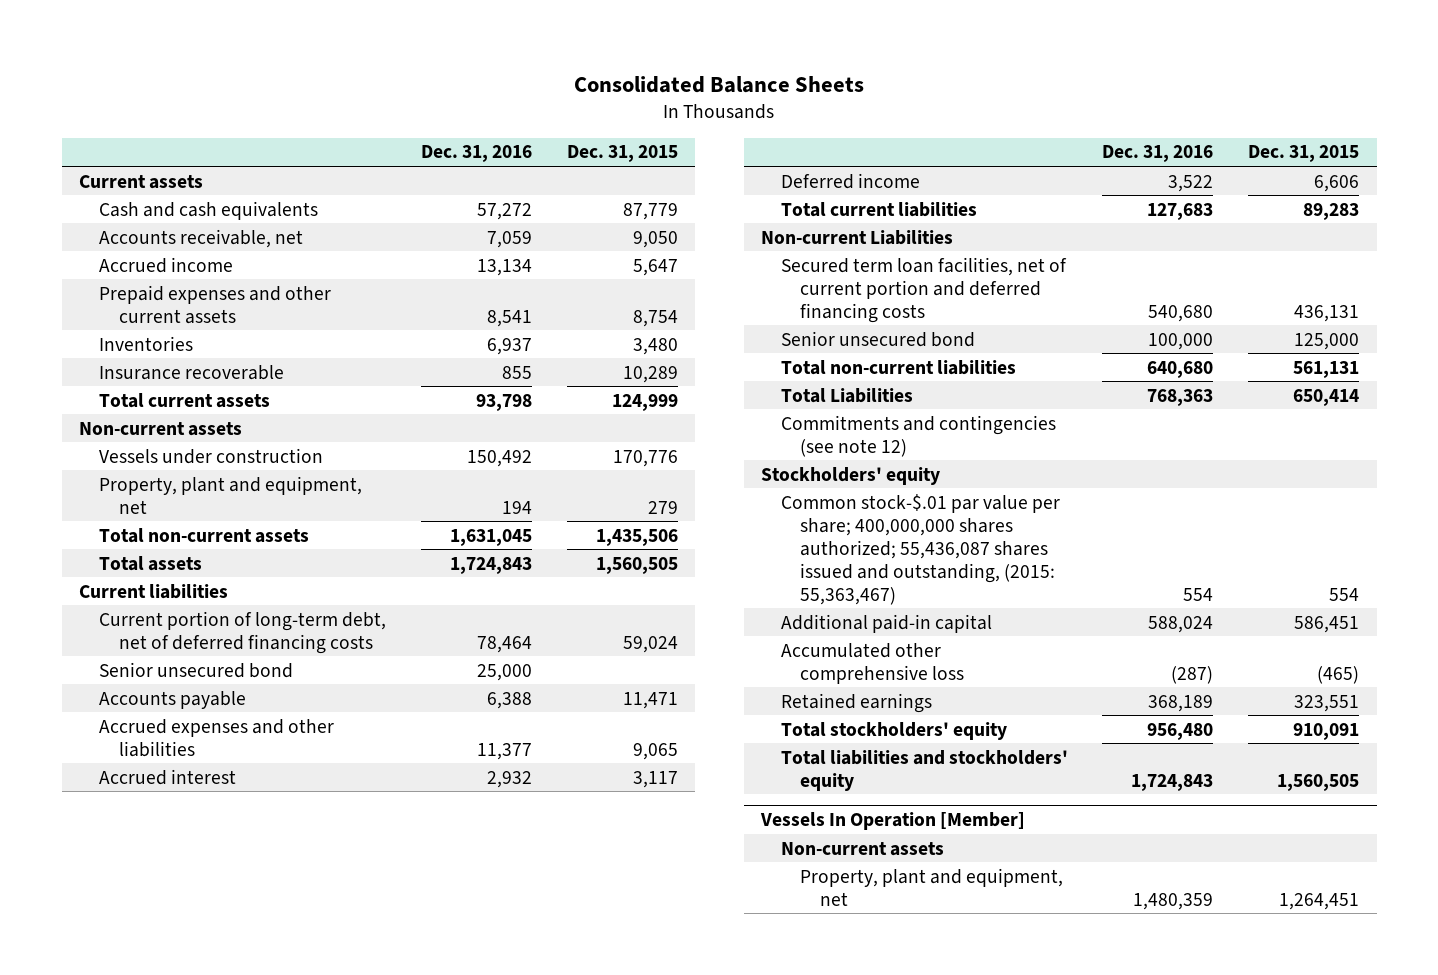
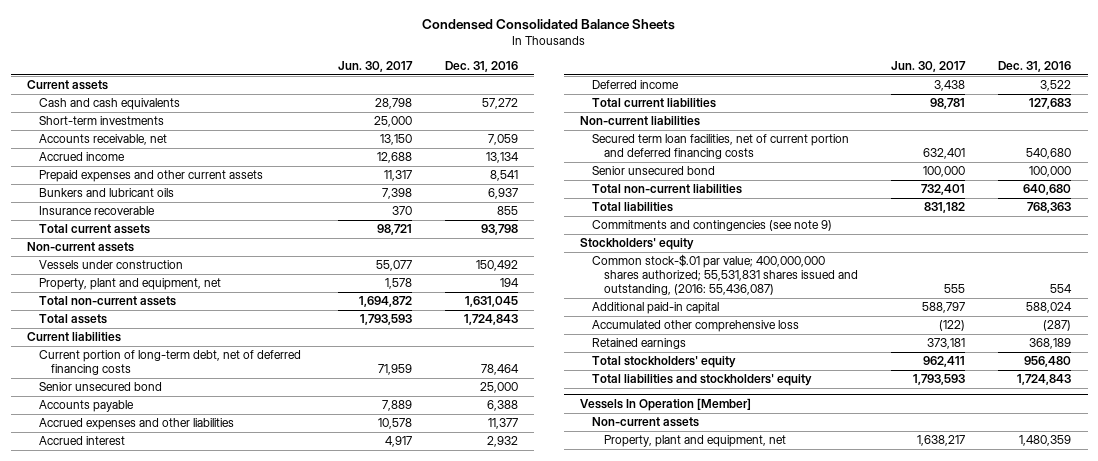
[574,76,865,94] Consolidated Balance Sheets -> [422,18,676,30] Condensed Consolidated Balance Sheets
[566,145,678,163] Dec. 31, 2015 -> none
none -> [337,60,413,72] Jun. 30, 2017
none -> [38,116,164,126] Short-term investments
[98,335,193,351] Inventories -> [38,188,174,198] Bunkers and lubricant oils
[760,229,953,245] Non-current Liabilities -> [580,116,701,127] Non-current liabilities
[780,387,913,403] Total Liabilities -> [592,202,674,213] Total liabilities
[780,414,1056,457] Commitments and contingencies (see note 12) -> [592,220,833,232] Commitments and contingencies (see note 9)
[780,493,1060,605] Common stock-$.01 par value per share; 400,000,000 shares authorized; 55,436,087 shares issued and outstanding, (2015: 55,363,467) -> [592,254,859,295] Common stock-$.01 par value; 400,000,000 shares authorized; 55,531,831 shares issued and outstanding, (2016: 55,436,087)

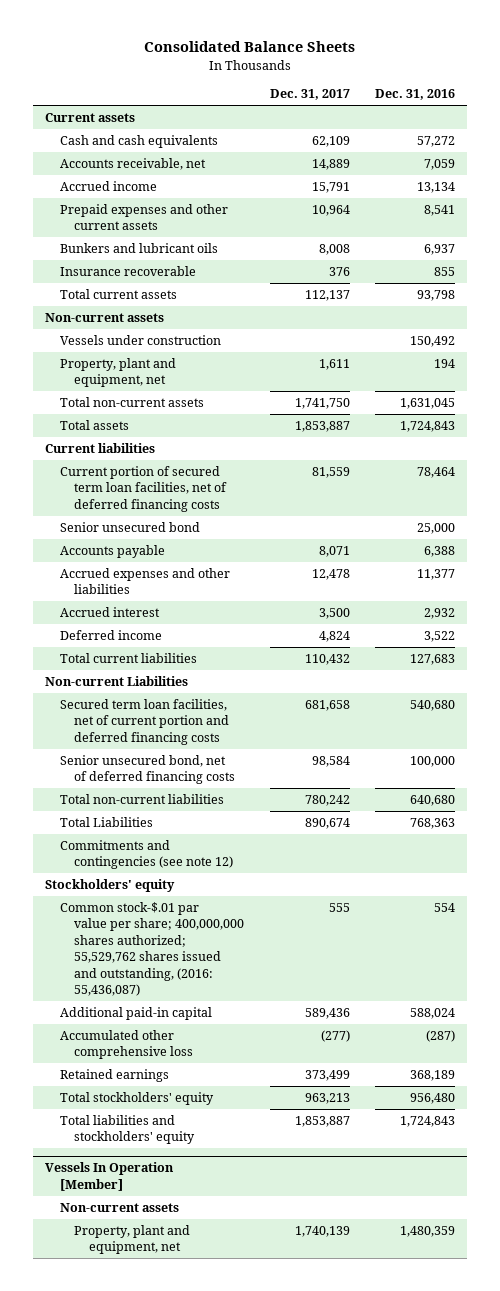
[422,18,676,30] Condensed Consolidated Balance Sheets -> [144,41,356,53] Consolidated Balance Sheets
[337,60,413,72] Jun. 30, 2017 -> none
none -> [269,89,350,101] Dec. 31, 2017
[38,116,164,126] Short-term investments -> none
[38,350,301,376] Current portion of long-term debt, net of deferred financing costs -> [59,466,228,512] Current portion of secured term loan facilities, net of deferred financing costs
[580,116,701,127] Non-current liabilities -> [45,676,189,687] Non-current Liabilities
[592,166,716,176] Senior unsecured bond -> [59,755,236,785] Senior unsecured bond, net of deferred financing costs
[592,202,674,213] Total liabilities -> [59,817,153,828] Total Liabilities
[592,220,833,232] Commitments and contingencies (see note 9) -> [59,840,234,870] Commitments and contingencies (see note 12)
[592,254,859,295] Common stock-$.01 par value; 400,000,000 shares authorized; 55,531,831 shares issued and outstanding, (2016: 55,436,087) -> [59,902,245,997] Common stock-$.01 par value per share; 400,000,000 shares authorized; 55,529,762 shares issued and outstanding, (2016: 55,436,087)

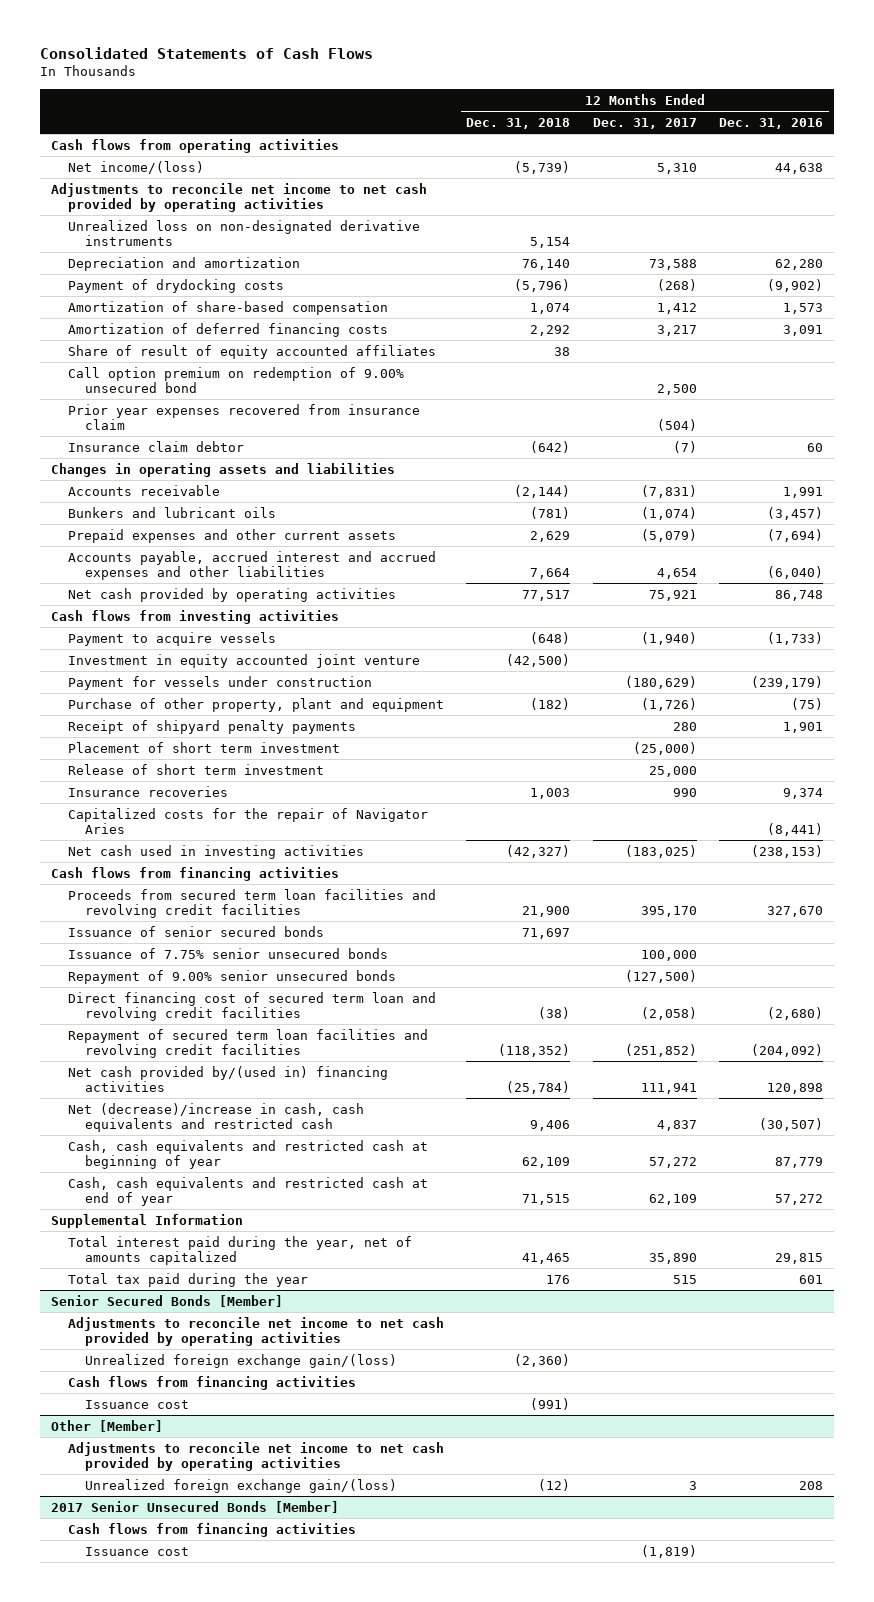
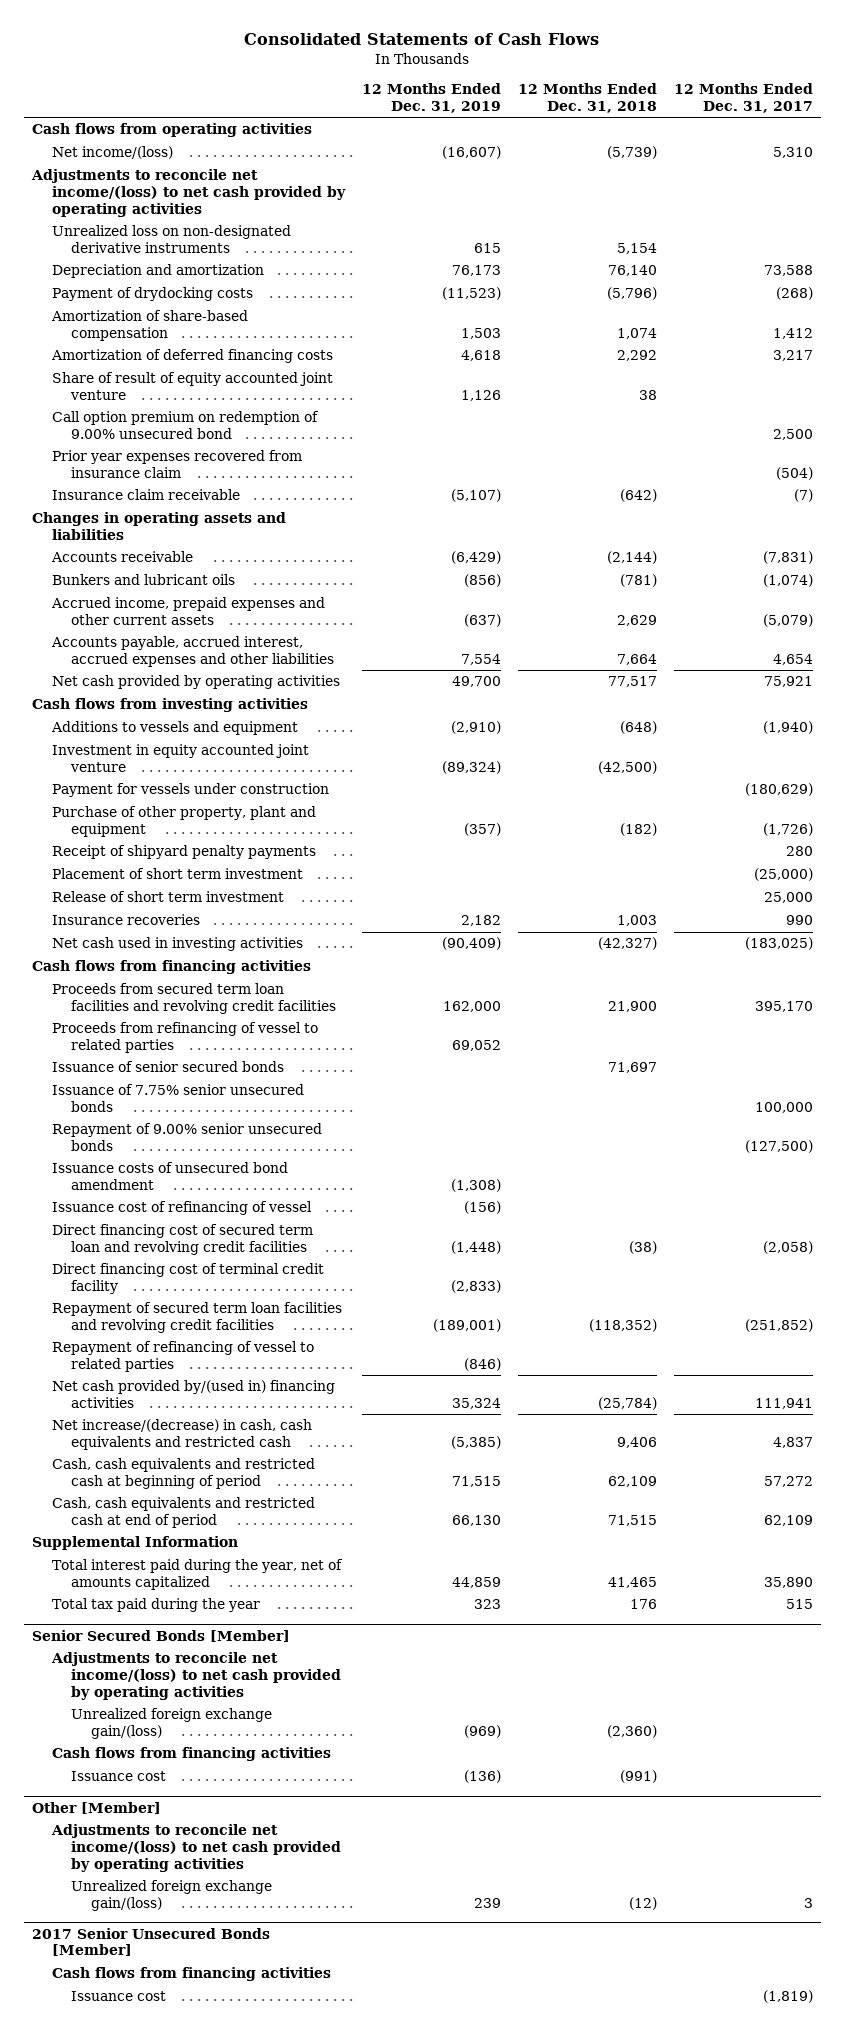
[719,117,824,129] Dec. 31, 2016 -> none
none -> [361,83,501,113] 12 Months Ended Dec. 31, 2019
[50,182,427,212] Adjustments to reconcile net income to net cash provided by operating activities -> [31,169,346,217] Adjustments to reconcile net income/(loss) to net cash provided by operating activities
[67,344,436,359] Share of result of equity accounted affiliates -> [51,372,333,401] Share of result of equity accounted joint venture
[67,440,244,452] Insurance claim debtor -> [51,489,240,501] Insurance claim receivable
[67,528,396,543] Prepaid expenses and other current assets -> [50,597,325,626] Accrued income, prepaid expenses and other current assets
[67,550,436,580] Accounts payable, accrued interest and accrued expenses and other liabilities -> [50,636,335,668] Accounts payable, accrued interest, accrued expenses and other liabilities
[67,631,276,646] Payment to acquire vessels -> [50,721,298,736] Additions to vessels and equipment
[67,807,428,834] Capitalized costs for the repair of Navigator Aries -> none
none -> [51,1022,318,1054] Proceeds from refinancing of vessel to related parties
none -> [51,1162,288,1191] Issuance costs of unsecured bond amendment
none -> [51,1201,312,1216] Issuance cost of refinancing of vessel
none -> [51,1263,324,1295] Direct financing cost of terminal credit facility
none -> [51,1341,314,1373] Repayment of refinancing of vessel to related parties
[67,1102,364,1132] Net (decrease)/increase in cash, cash equivalents and restricted cash -> [51,1419,312,1451] Net increase/(decrease) in cash, cash equivalents and restricted cash
[67,1139,428,1169] Cash, cash equivalents and restricted cash at beginning of year -> [51,1458,315,1490] Cash, cash equivalents and restricted cash at beginning of period
[67,1176,428,1206] Cash, cash equivalents and restricted cash at end of year -> [51,1497,315,1529] Cash, cash equivalents and restricted cash at end of period
[67,1316,444,1346] Adjustments to reconcile net income to net cash provided by operating activities -> [50,1652,342,1700] Adjustments to reconcile net income/(loss) to net cash provided by operating activities
[67,1441,444,1471] Adjustments to reconcile net income to net cash provided by operating activities -> [50,1824,342,1872] Adjustments to reconcile net income/(loss) to net cash provided by operating activities

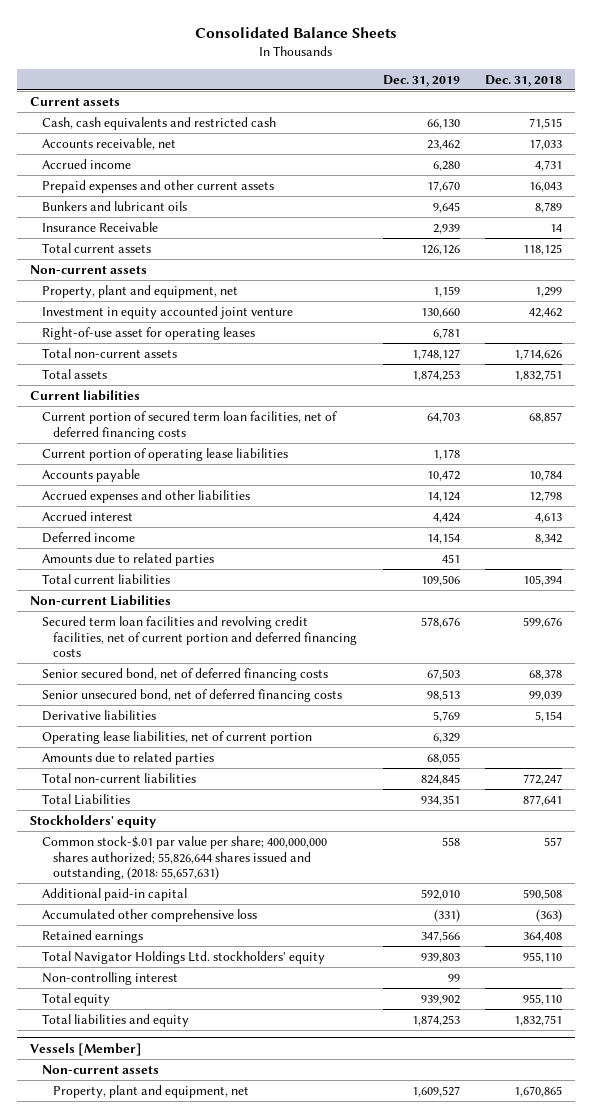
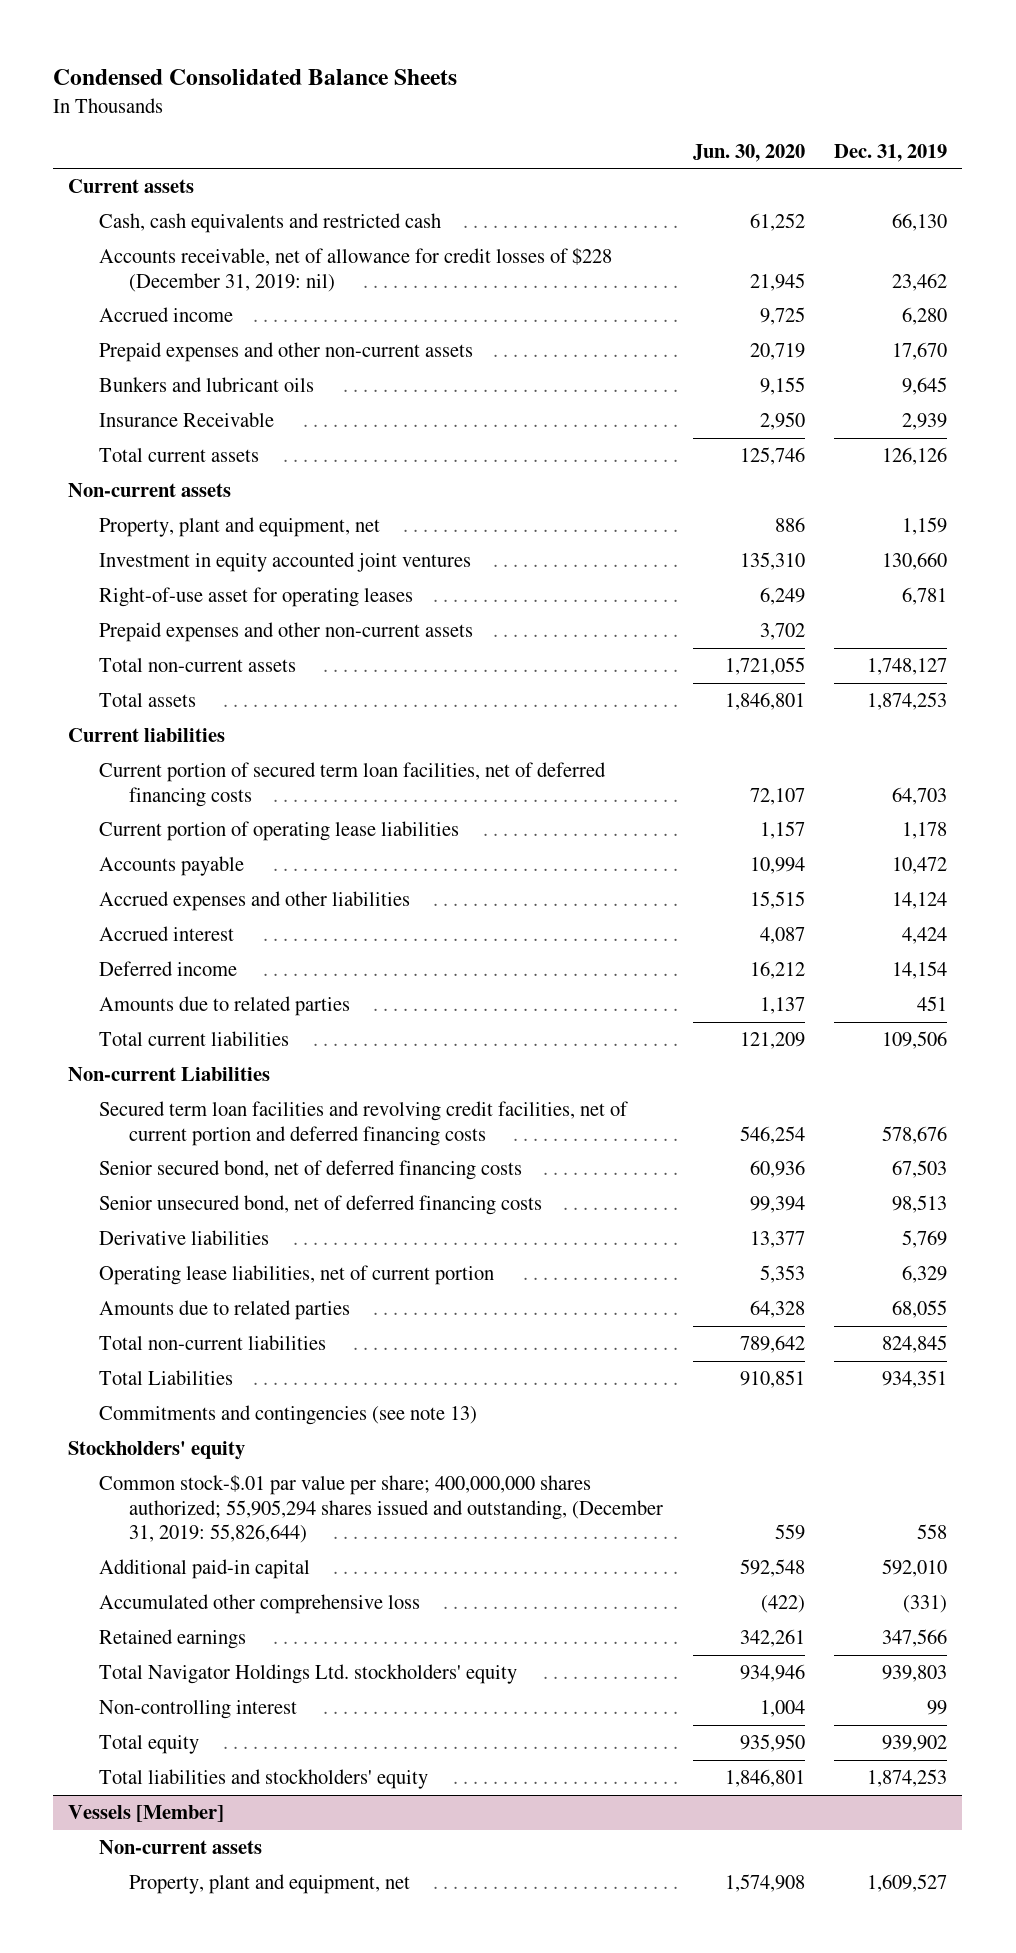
[194,26,397,38] Consolidated Balance Sheets -> [53,69,458,86] Condensed Consolidated Balance Sheets
[485,74,563,87] Dec. 31, 2018 -> none
none -> [692,143,805,162] Jun. 30, 2020
[41,137,176,150] Accounts receivable, net -> [98,248,612,292] Accounts receivable, net of allowance for credit losses of $228 (December 31, 2019: nil)
[41,179,274,193] Prepaid expenses and other current assets -> [98,342,473,363] Prepaid expenses and other non-current assets
[41,305,293,319] Investment in equity accounted joint venture -> [98,552,471,573] Investment in equity accounted joint ventures
none -> [98,622,473,643] Prepaid expenses and other non-current assets
none -> [98,1405,477,1426] Commitments and contingencies (see note 13)
[41,835,327,881] Common stock-$.01 par value per share; 400,000,000 shares authorized; 55,826,644 shares issued and outstanding, (2018: 55,657,631) -> [98,1475,664,1543] Common stock-$.01 par value per share; 400,000,000 shares authorized; 55,905,294 shares issued and outstanding, (December 31, 2019: 55,826,644)
[41,1013,189,1027] Total liabilities and equity -> [98,1769,428,1790] Total liabilities and stockholders' equity

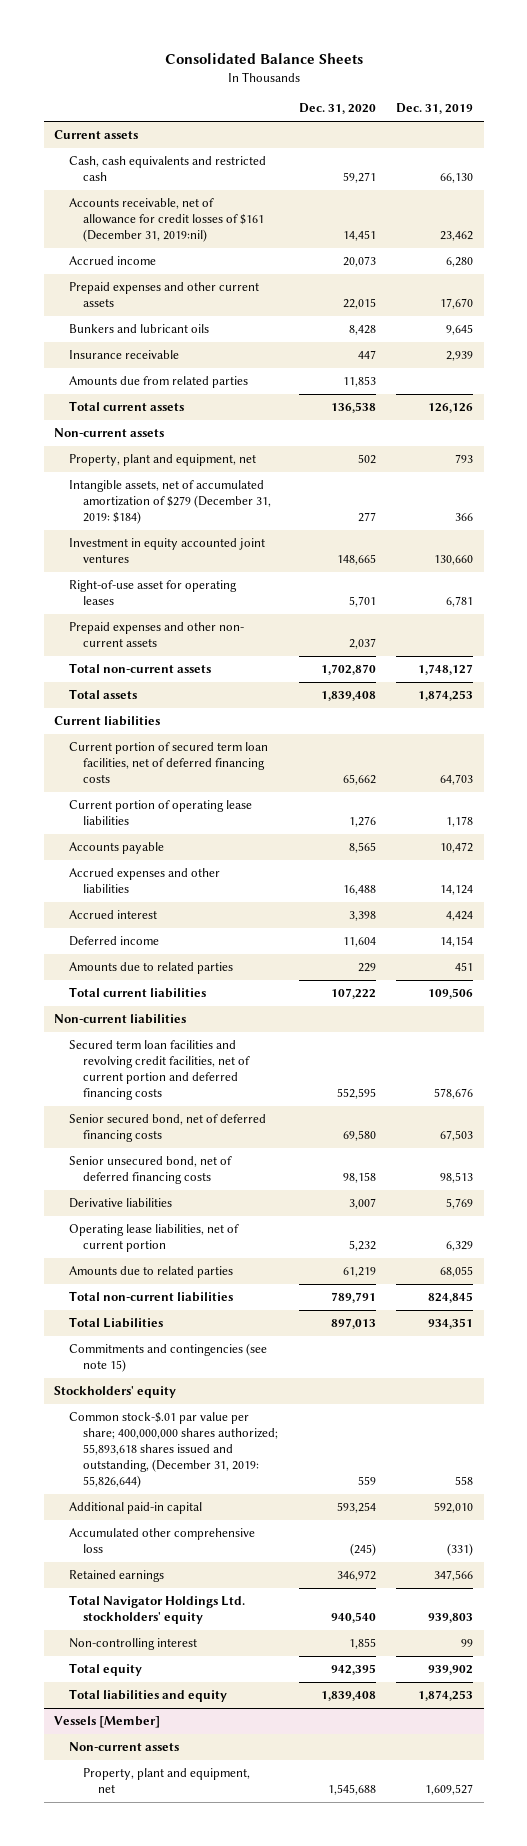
[53,69,458,86] Condensed Consolidated Balance Sheets -> [164,53,363,65] Consolidated Balance Sheets
[692,143,805,162] Jun. 30, 2020 -> none
none -> [298,103,376,115] Dec. 31, 2020
[98,248,612,292] Accounts receivable, net of allowance for credit losses of $228 (December 31, 2019: nil) -> [68,198,265,243] Accounts receivable, net of allowance for credit losses of $161 (December 31, 2019:nil)
[98,342,473,363] Prepaid expenses and other non-current assets -> [68,282,259,308] Prepaid expenses and other current assets
[98,412,274,428] Insurance Receivable -> [68,350,179,360] Insurance receivable
none -> [68,376,248,389] Amounts due from related parties
[902,517,948,536] 1,159 -> [455,454,474,464] 793
none -> [68,480,272,525] Intangible assets, net of accumulated amortization of $279 (December 31, 2019: $184)
[98,622,473,643] Prepaid expenses and other non-current assets -> [68,622,244,648] Prepaid expenses and other non- current assets
[68,1067,271,1082] Non-current Liabilities -> [53,1014,186,1025] Non-current liabilities
[98,1405,477,1426] Commitments and contingencies (see note 13) -> [68,1343,267,1373] Commitments and contingencies (see note 15)
[98,1475,664,1543] Common stock-$.01 par value per share; 400,000,000 shares authorized; 55,905,294 shares issued and outstanding, (December 31, 2019: 55,826,644) -> [68,1412,279,1489] Common stock-$.01 par value per share; 400,000,000 shares authorized; 55,893,618 shares issued and outstanding, (December 31, 2019: 55,826,644)
[98,1769,428,1790] Total liabilities and stockholders' equity -> [68,1689,227,1703] Total liabilities and equity

